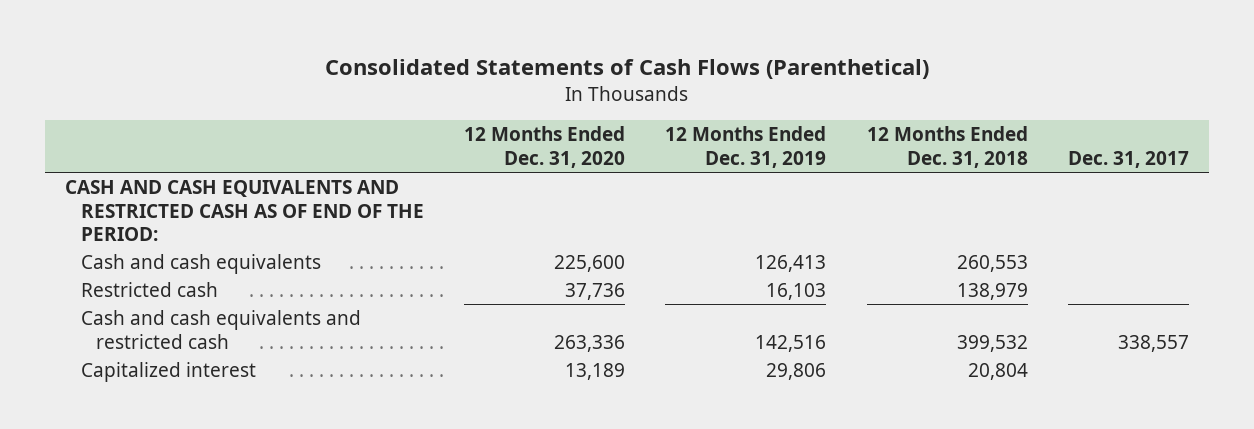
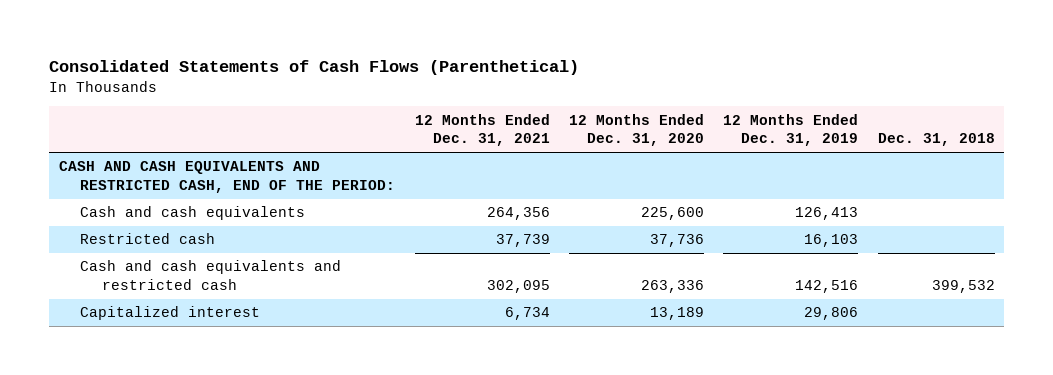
[866,126,1028,168] 12 Months Ended Dec. 31, 2018 -> none
[1068,150,1190,168] Dec. 31, 2017 -> none
none -> [414,113,550,147] 12 Months Ended Dec. 31, 2021
none -> [877,133,995,147] Dec. 31, 2018
[65,180,424,242] CASH AND CASH EQUIVALENTS AND RESTRICTED CASH AS OF END OF THE PERIOD: -> [58,161,396,194] CASH AND CASH EQUIVALENTS AND RESTRICTED CASH, END OF THE PERIOD:

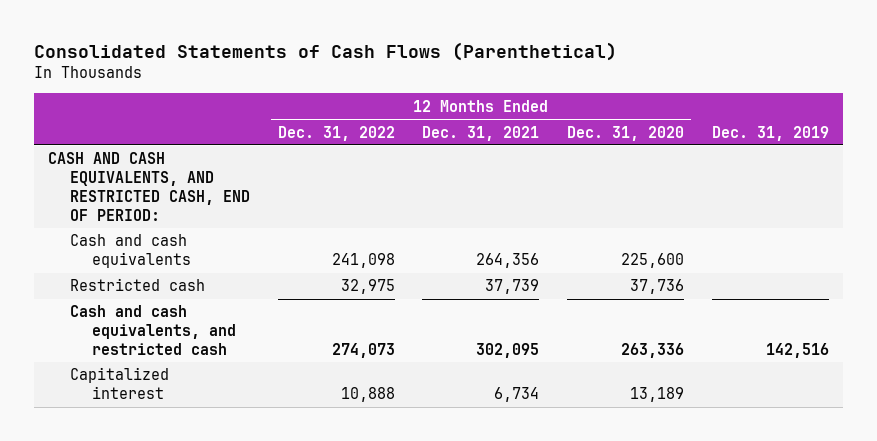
[723,113,859,147] 12 Months Ended Dec. 31, 2019 -> none
[877,133,995,147] Dec. 31, 2018 -> none
none -> [277,125,395,141] Dec. 31, 2022
none -> [711,125,829,141] Dec. 31, 2019
[58,161,396,194] CASH AND CASH EQUIVALENTS AND RESTRICTED CASH, END OF THE PERIOD: -> [48,152,251,221] CASH AND CASH EQUIVALENTS, AND RESTRICTED CASH, END OF PERIOD:
[80,260,342,291] Cash and cash equivalents and restricted cash -> [70,305,236,355] Cash and cash equivalents, and restricted cash

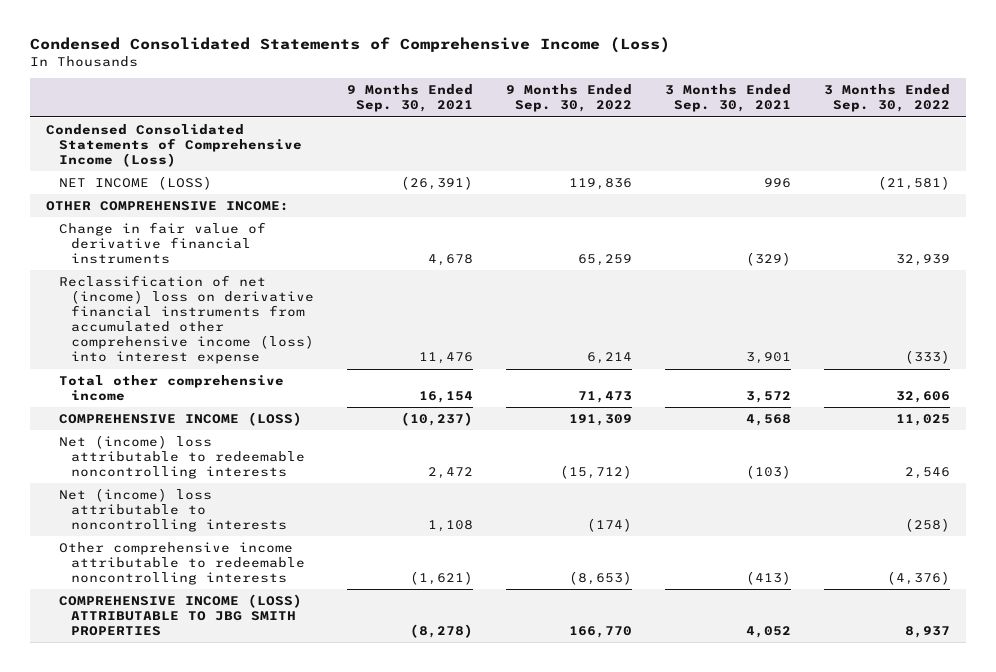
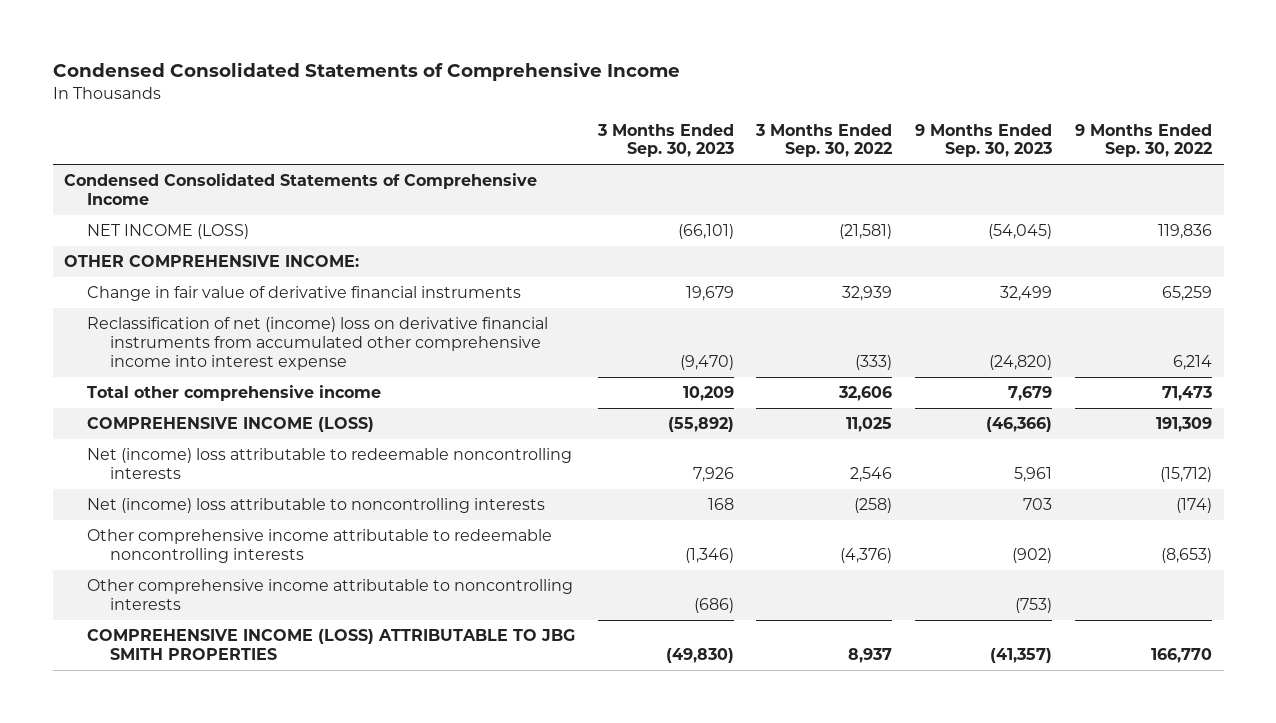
[29,36,670,53] Condensed Consolidated Statements of Comprehensive Income (Loss) -> [52,62,680,82] Condensed Consolidated Statements of Comprehensive Income
[347,84,474,113] 9 Months Ended Sep. 30, 2021 -> none
[664,84,791,113] 3 Months Ended Sep. 30, 2021 -> none
none -> [596,123,734,158] 3 Months Ended Sep. 30, 2023
none -> [915,123,1053,158] 9 Months Ended Sep. 30, 2023
[46,123,302,168] Condensed Consolidated Statements of Comprehensive Income (Loss) -> [64,173,538,205] Condensed Consolidated Statements of Comprehensive Income
[58,274,315,365] Reclassification of net (income) loss on derivative financial instruments from accumulated other comprehensive income (loss) into interest expense -> [86,317,548,370] Reclassification of net (income) loss on derivative financial instruments from accumulated other comprehensive income into interest expense
none -> [86,579,573,610] Other comprehensive income attributable to noncontrolling interests

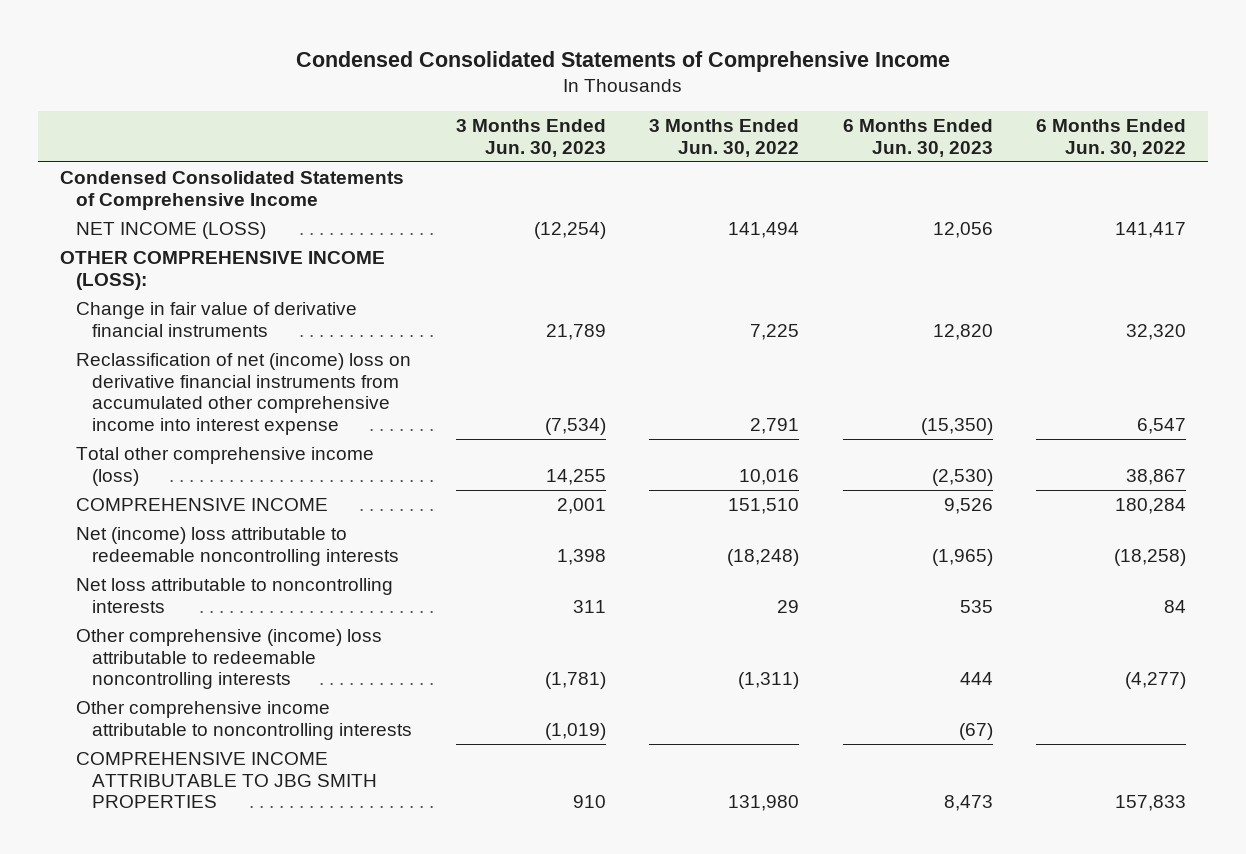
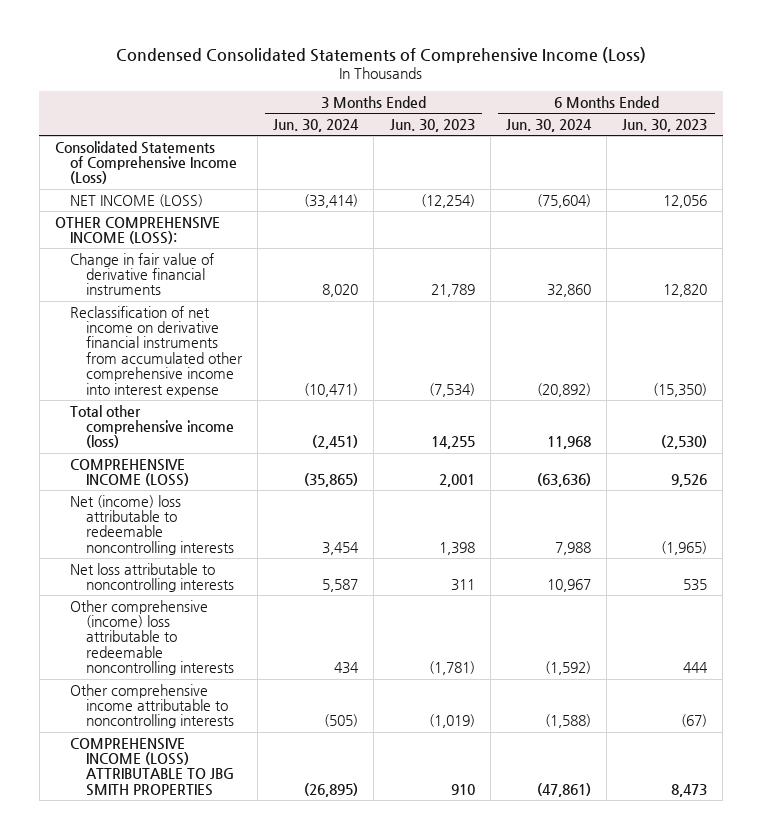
[296,51,951,73] Condensed Consolidated Statements of Comprehensive Income -> [115,46,646,63] Condensed Consolidated Statements of Comprehensive Income (Loss)
[649,119,800,157] 3 Months Ended Jun. 30, 2022 -> none
[1036,119,1187,157] 6 Months Ended Jun. 30, 2022 -> none
none -> [273,118,360,132] Jun. 30, 2024
none -> [505,118,592,132] Jun. 30, 2024
[59,170,404,210] Condensed Consolidated Statements of Comprehensive Income -> [54,140,238,185] Consolidated Statements of Comprehensive Income (Loss)
[76,352,412,435] Reclassification of net (income) loss on derivative financial instruments from accumulated other comprehensive income into interest expense -> [70,305,243,397] Reclassification of net income on derivative financial instruments from accumulated other comprehensive income into interest expense
[76,497,329,511] COMPREHENSIVE INCOME -> [70,458,189,487] COMPREHENSIVE INCOME (LOSS)
[76,751,378,809] COMPREHENSIVE INCOME ATTRIBUTABLE TO JBG SMITH PROPERTIES -> [70,737,234,796] COMPREHENSIVE INCOME (LOSS) ATTRIBUTABLE TO JBG SMITH PROPERTIES

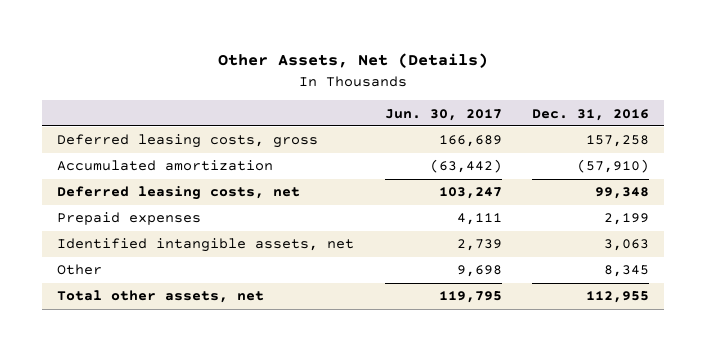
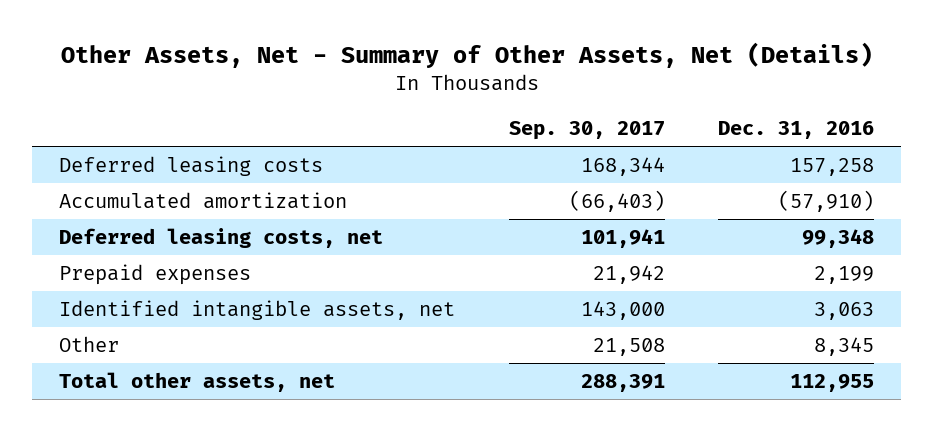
[218,53,489,69] Other Assets, Net (Details) -> [60,42,873,69] Other Assets, Net - Summary of Other Assets, Net (Details)
[384,108,502,121] Jun. 30, 2017 -> none
none -> [508,121,665,141] Sep. 30, 2017
[57,134,319,149] Deferred leasing costs, gross -> [58,155,323,176] Deferred leasing costs

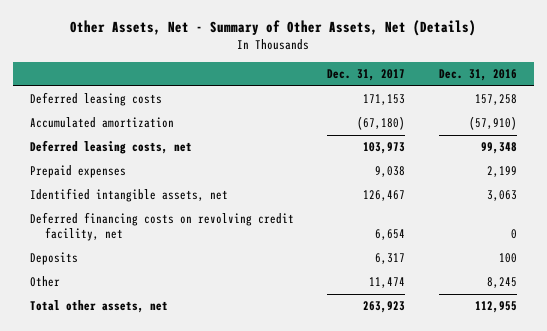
[508,121,665,141] Sep. 30, 2017 -> none
none -> [327,69,406,82] Dec. 31, 2017
none -> [29,212,294,242] Deferred financing costs on revolving credit facility, net
none -> [29,252,78,266] Deposits
[814,336,875,356] 8,345 -> [487,277,518,289] 8,245

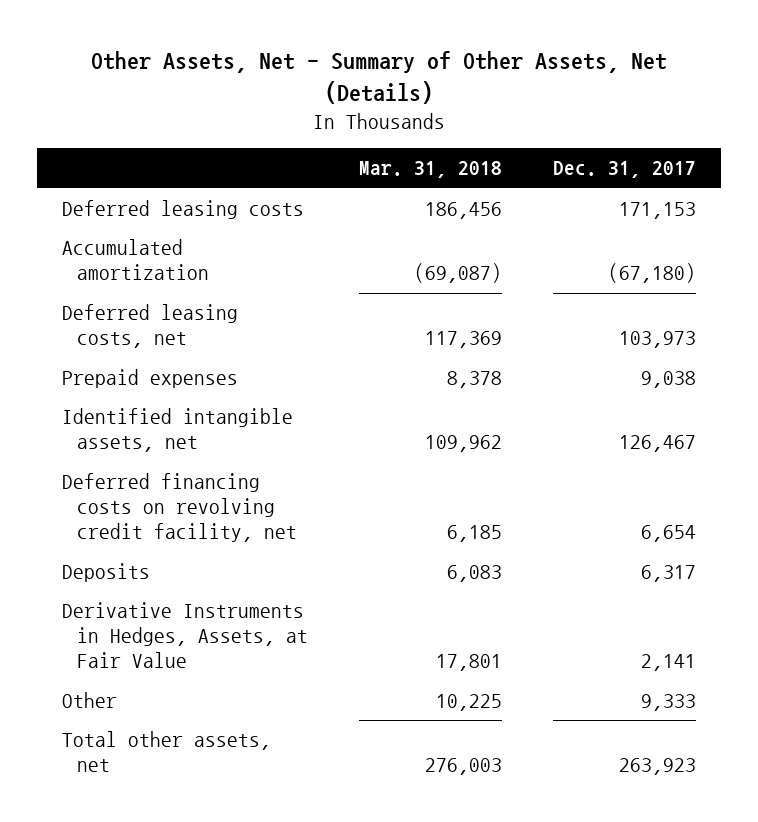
[439,69,518,82] Dec. 31, 2016 -> none
none -> [358,161,502,179] Mar. 31, 2018
none -> [62,602,308,669] Derivative Instruments in Hedges, Assets, at Fair Value
[369,277,406,289] 11,474 -> [640,694,696,712] 9,333

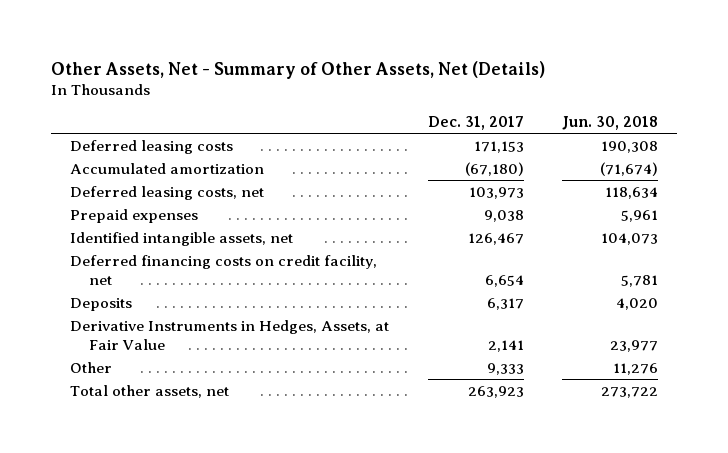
[358,161,502,179] Mar. 31, 2018 -> none
none -> [561,116,658,131] Jun. 30, 2018
[62,473,297,543] Deferred financing costs on revolving credit facility, net -> [70,254,378,285] Deferred financing costs on credit facility, net

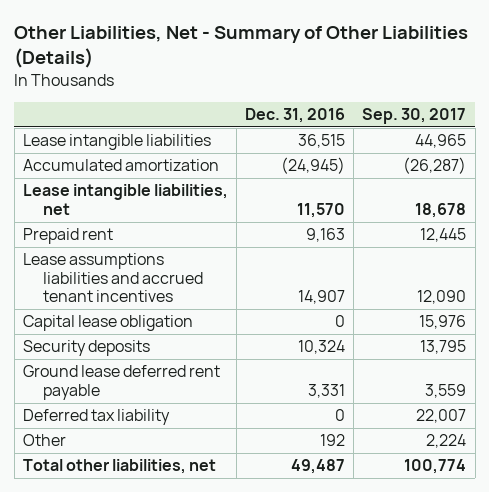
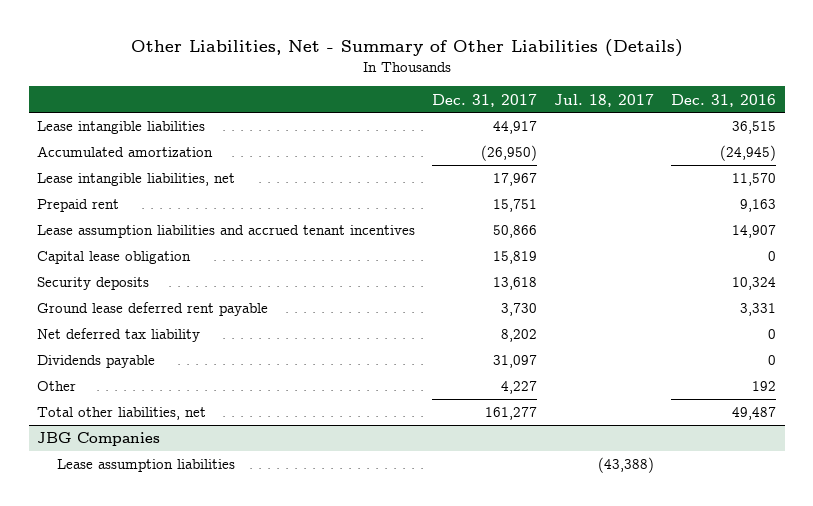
[362,108,467,125] Sep. 30, 2017 -> none
none -> [432,93,538,107] Dec. 31, 2017
none -> [554,93,655,107] Jul. 18, 2017
[23,253,203,303] Lease assumptions liabilities and accrued tenant incentives -> [37,225,416,239] Lease assumption liabilities and accrued tenant incentives
[23,409,171,426] Deferred tax liability -> [37,328,201,343] Net deferred tax liability
none -> [37,355,156,369] Dividends payable
none -> [37,432,161,447] JBG Companies
none -> [56,459,235,473] Lease assumption liabilities

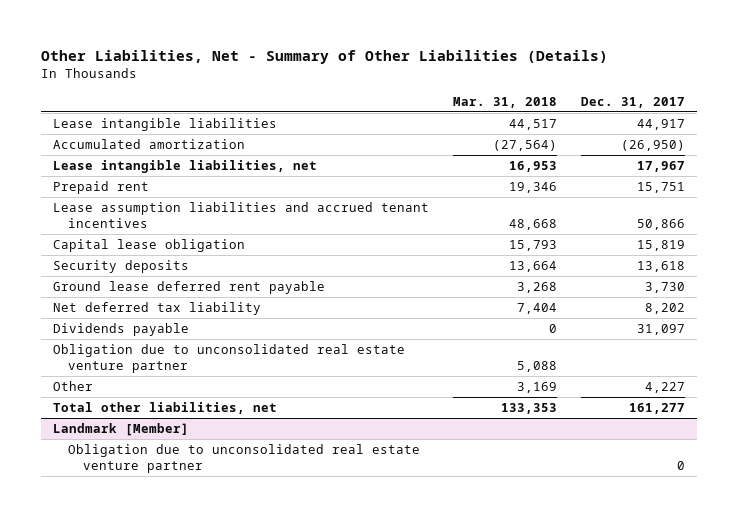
[554,93,655,107] Jul. 18, 2017 -> none
[671,93,777,107] Dec. 31, 2016 -> none
none -> [453,96,558,108] Mar. 31, 2018
none -> [52,344,405,374] Obligation due to unconsolidated real estate venture partner
[37,432,161,447] JBG Companies -> none
[56,459,235,473] Lease assumption liabilities -> none
none -> [52,423,189,437] Landmark [Member]
none -> [67,444,420,474] Obligation due to unconsolidated real estate venture partner

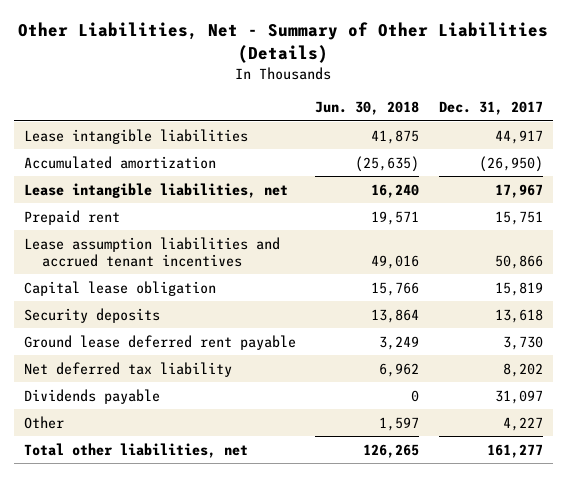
[453,96,558,108] Mar. 31, 2018 -> none
none -> [315,101,420,116] Jun. 30, 2018
[52,344,405,374] Obligation due to unconsolidated real estate venture partner -> none
[52,423,189,437] Landmark [Member] -> none
[67,444,420,474] Obligation due to unconsolidated real estate venture partner -> none

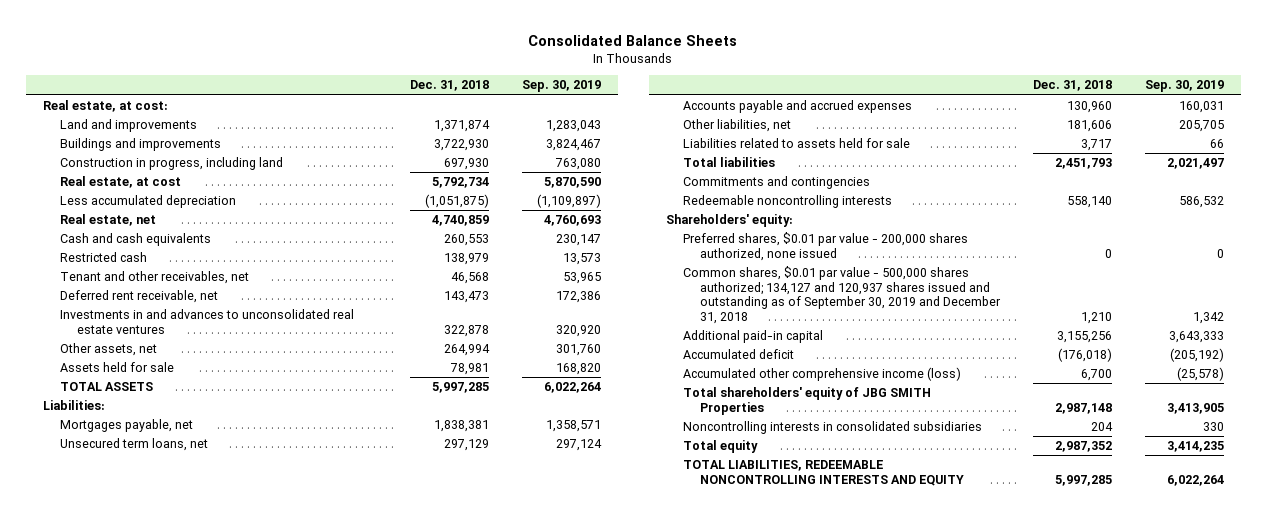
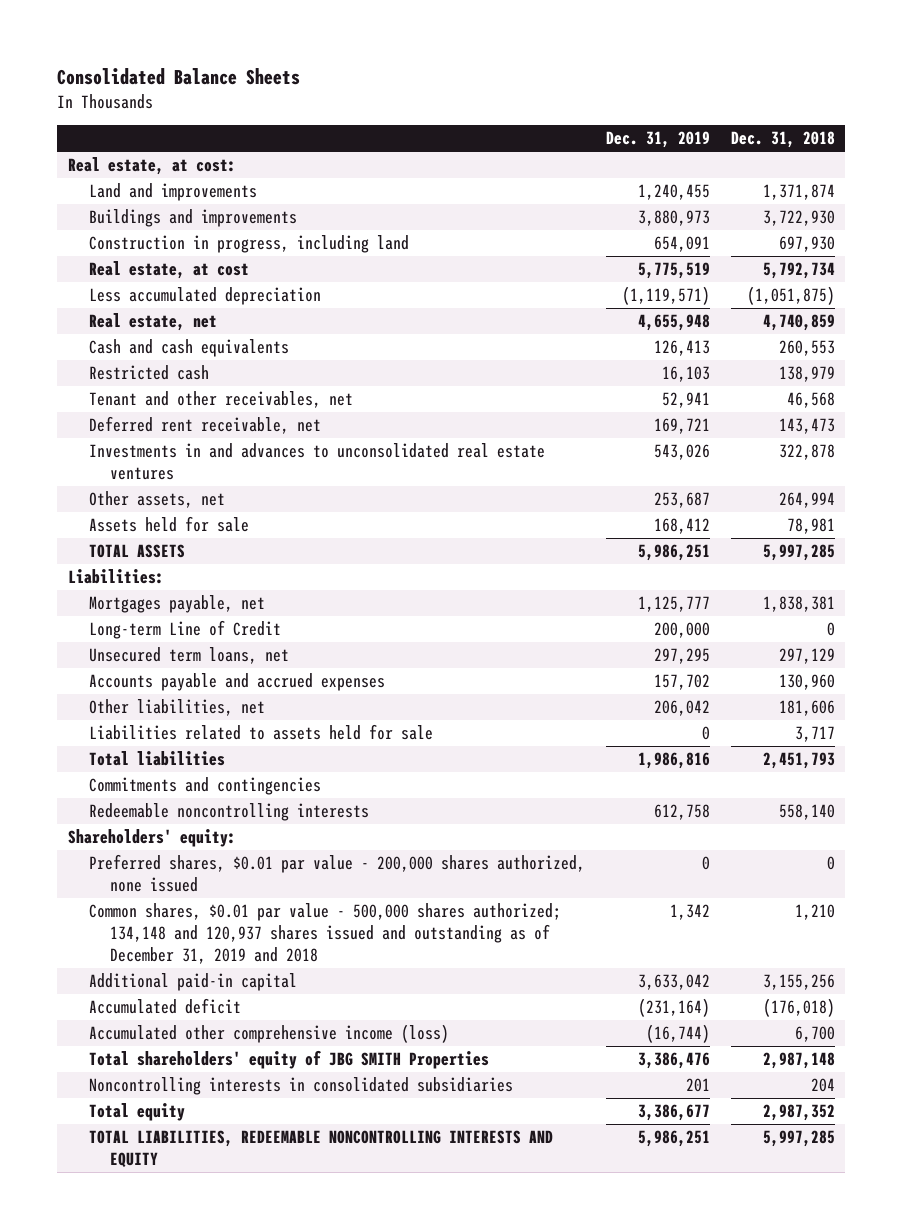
[522,80,602,93] Sep. 30, 2019 -> none
none -> [605,131,710,149] Dec. 31, 2019
none -> [88,620,281,640] Long-term Line of Credit
[682,266,1002,324] Common shares, $0.01 par value - 500,000 shares authorized; 134,127 and 120,937 shares issued and outstanding as of September 30, 2019 and December 31, 2018 -> [88,903,561,964] Common shares, $0.01 par value - 500,000 shares authorized; 134,148 and 120,937 shares issued and outstanding as of December 31, 2019 and 2018

